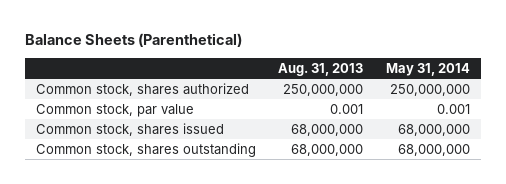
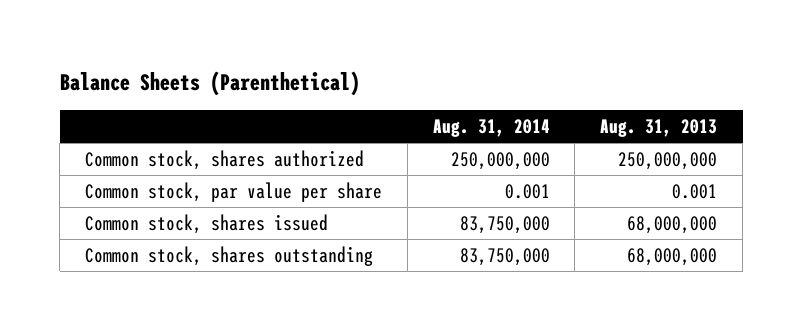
[385,62,470,76] May 31, 2014 -> none
none -> [432,118,550,137] Aug. 31, 2014
[36,103,195,117] Common stock, par value -> [84,182,382,203] Common stock, par value per share

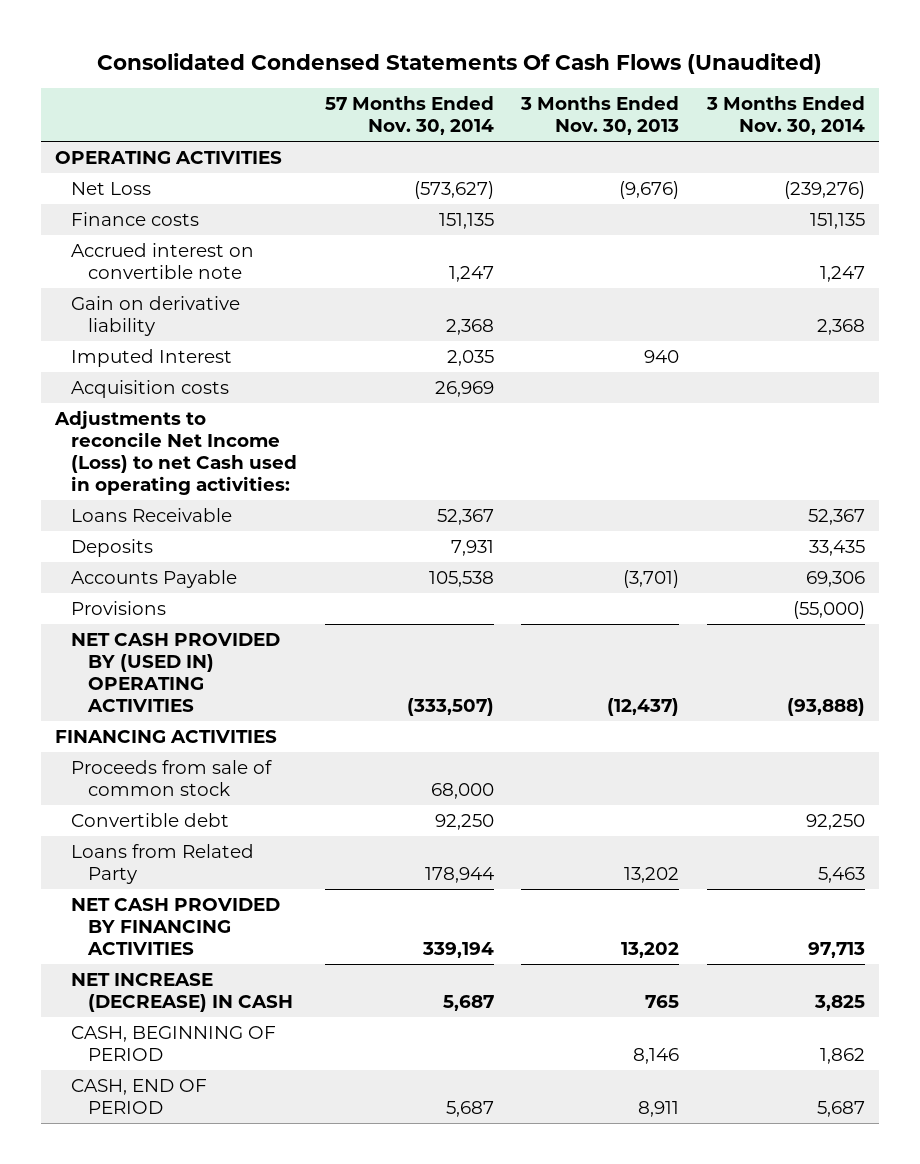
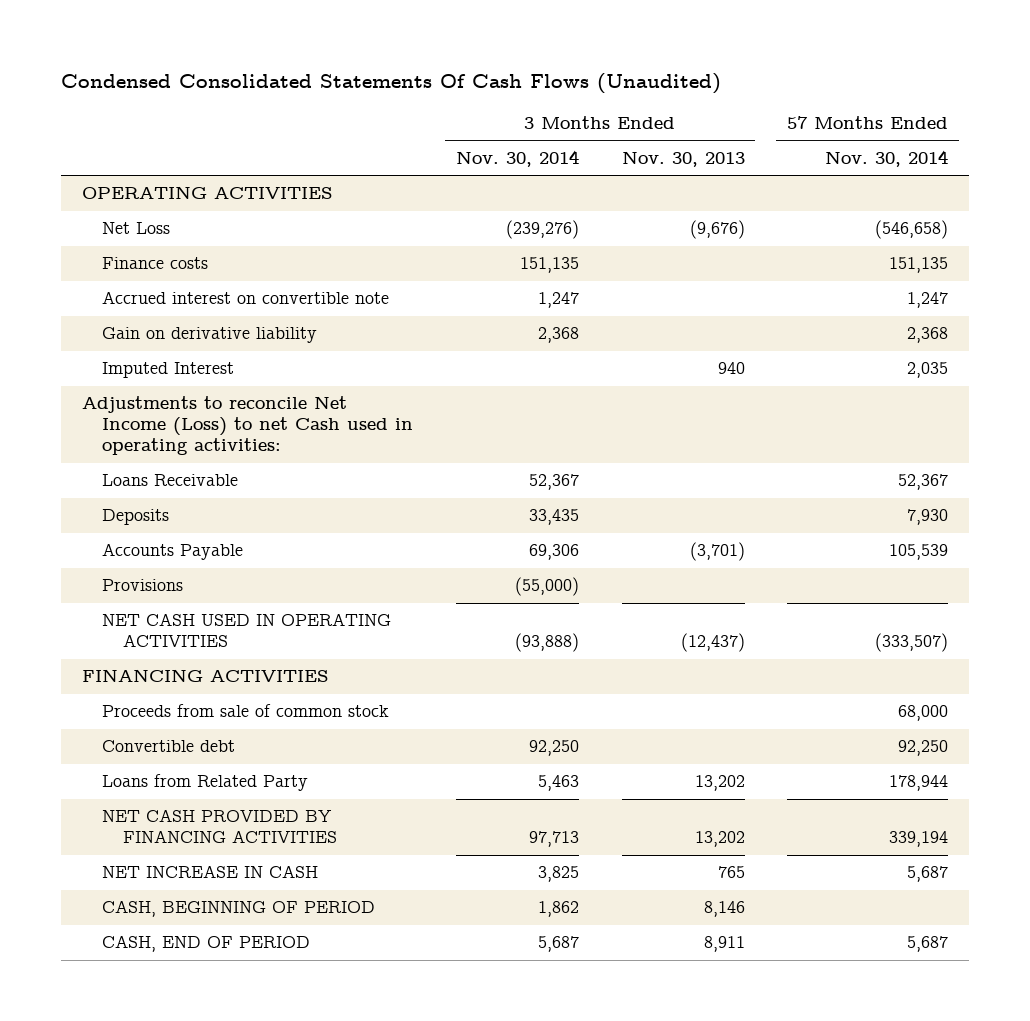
[96,52,822,74] Consolidated Condensed Statements Of Cash Flows (Unaudited) -> [60,73,721,95] Condensed Consolidated Statements Of Cash Flows (Unaudited)
[413,180,494,199] (573,627) -> [875,220,949,240] (546,658)
[71,379,230,398] Acquisition costs -> none
[450,539,494,556] 7,931 -> [907,509,949,526] 7,930
[428,570,494,587] 105,538 -> [889,544,949,561] 105,539
[71,632,281,712] NET CASH PROVIDED BY (USED IN) OPERATING ACTIVITIES -> [102,613,392,648] NET CASH USED IN OPERATING ACTIVITIES
[71,972,293,1012] NET INCREASE (DECREASE) IN CASH -> [102,865,319,879] NET INCREASE IN CASH

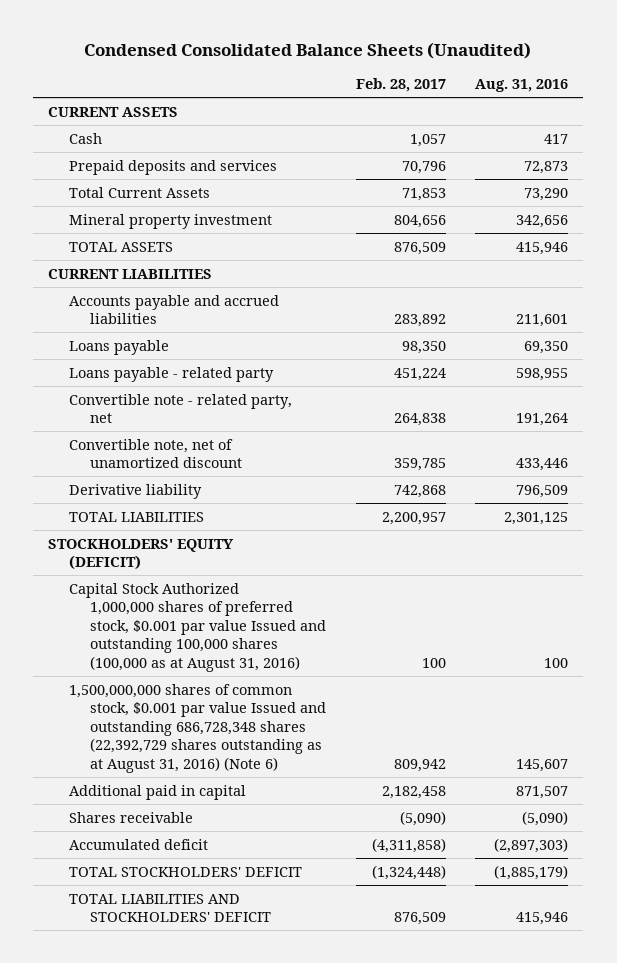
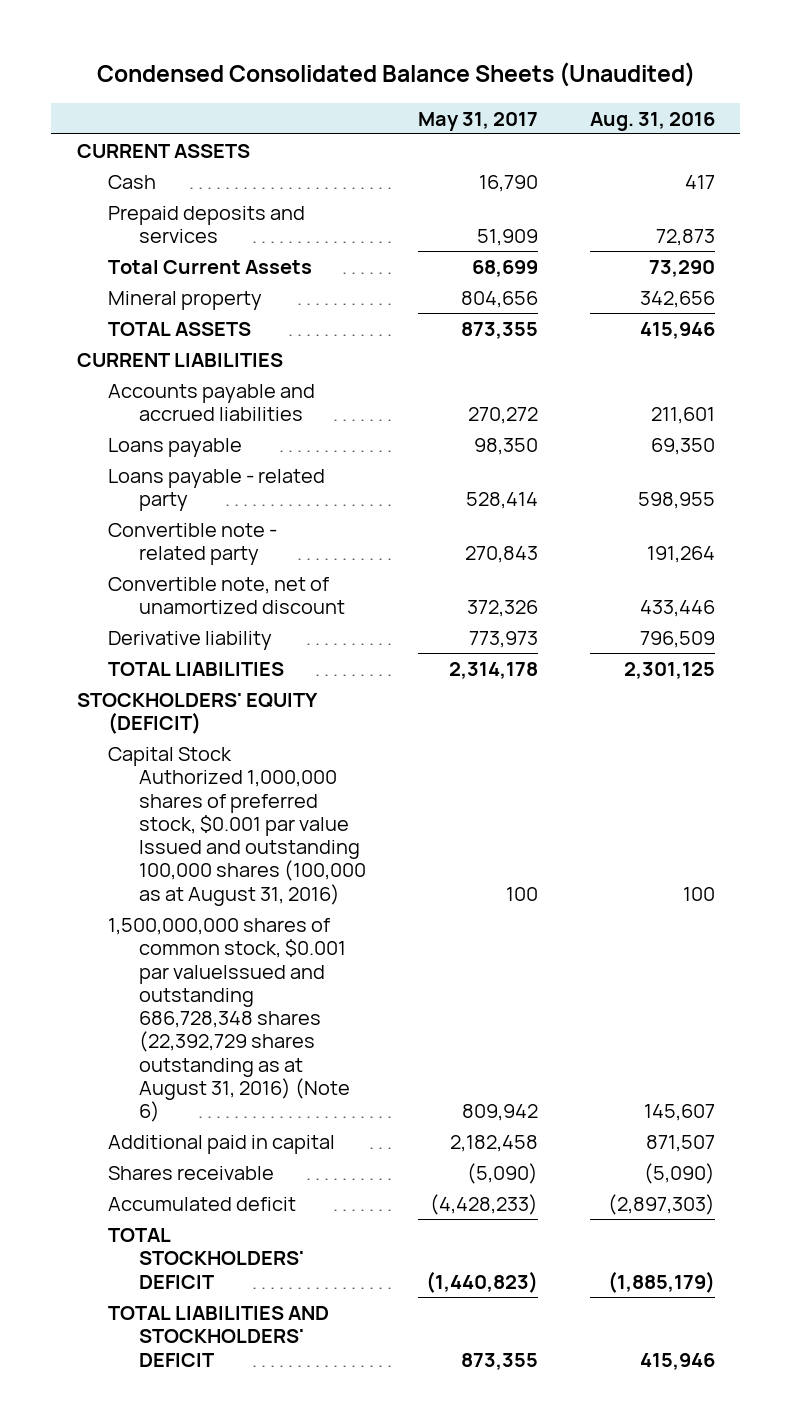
[355,78,446,93] Feb. 28, 2017 -> none
none -> [417,111,538,131] May 31, 2017
[69,213,273,229] Mineral property investment -> [108,290,263,310] Mineral property
[69,393,293,424] Convertible note - related party, net -> [108,522,278,566] Convertible note - related party
[69,683,327,773] 1,500,000,000 shares of common stock, $0.001 par value Issued and outstanding 686,728,348 shares (22,392,729 shares outstanding as at August 31, 2016) (Note 6) -> [108,917,351,1123] 1,500,000,000 shares of common stock, $0.001 par valueIssued and outstanding 686,728,348 shares (22,392,729 shares outstanding as at August 31, 2016) (Note 6)

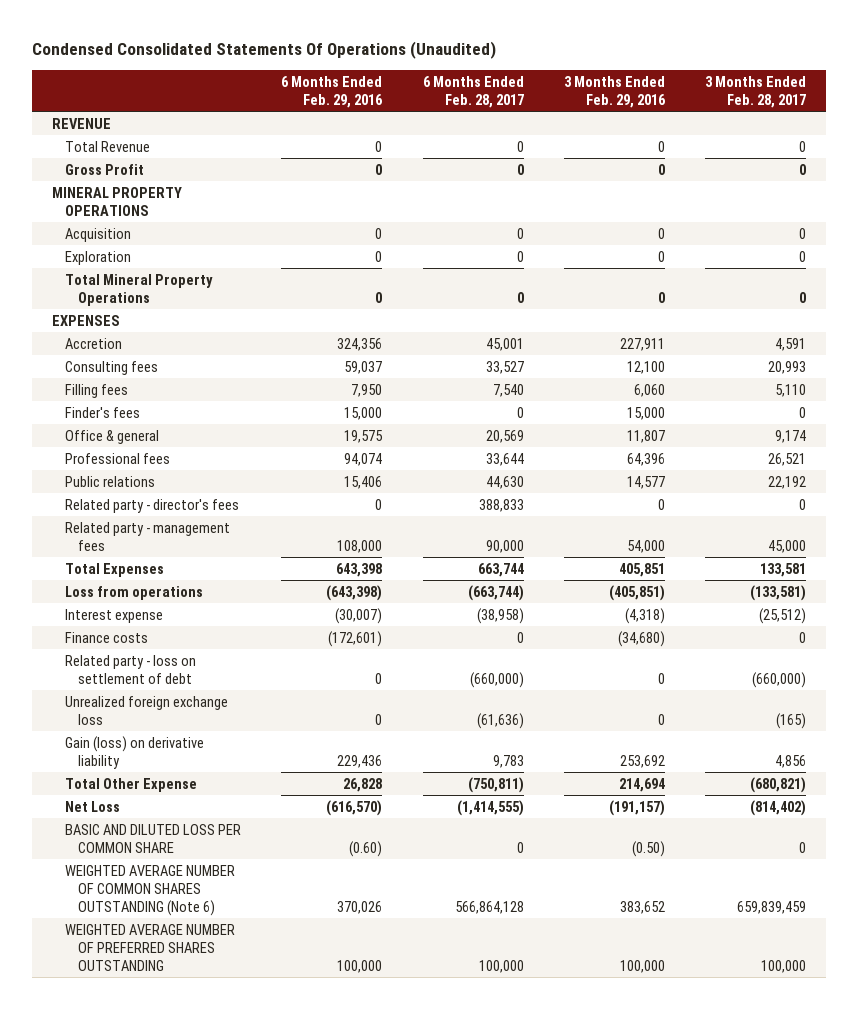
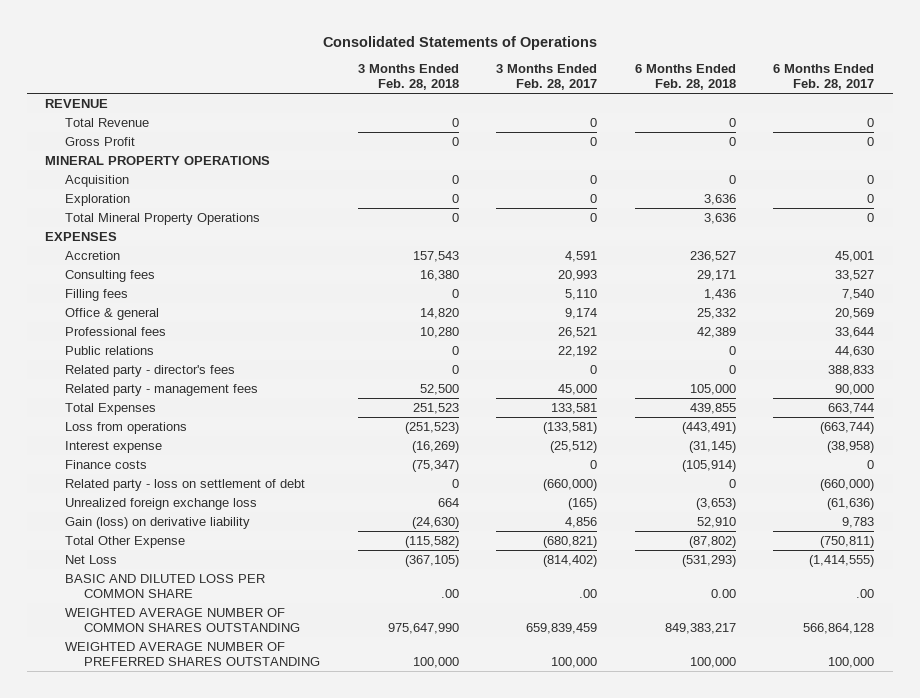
[32,41,497,60] Condensed Consolidated Statements Of Operations (Unaudited) -> [322,35,597,50] Consolidated Statements of Operations
[281,75,384,108] 6 Months Ended Feb. 29, 2016 -> none
[563,75,666,108] 3 Months Ended Feb. 29, 2016 -> none
none -> [357,64,459,91] 3 Months Ended Feb. 28, 2018
none -> [634,64,736,91] 6 Months Ended Feb. 28, 2018
[65,406,141,418] Finder's fees -> none
[516,841,524,853] 0 -> [856,588,875,598] .00
[799,841,807,853] 0 -> [579,588,598,598] .00
[65,864,236,916] WEIGHTED AVERAGE NUMBER OF COMMON SHARES OUTSTANDING (Note 6) -> [64,607,301,632] WEIGHTED AVERAGE NUMBER OF COMMON SHARES OUTSTANDING

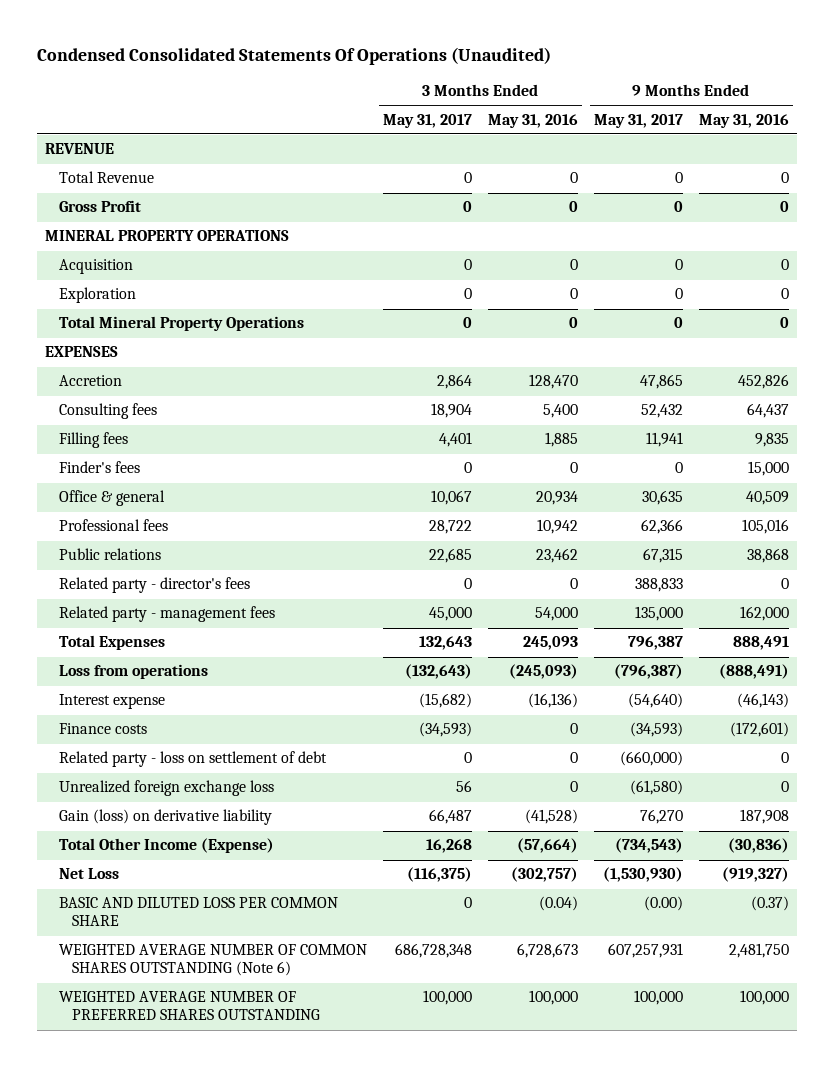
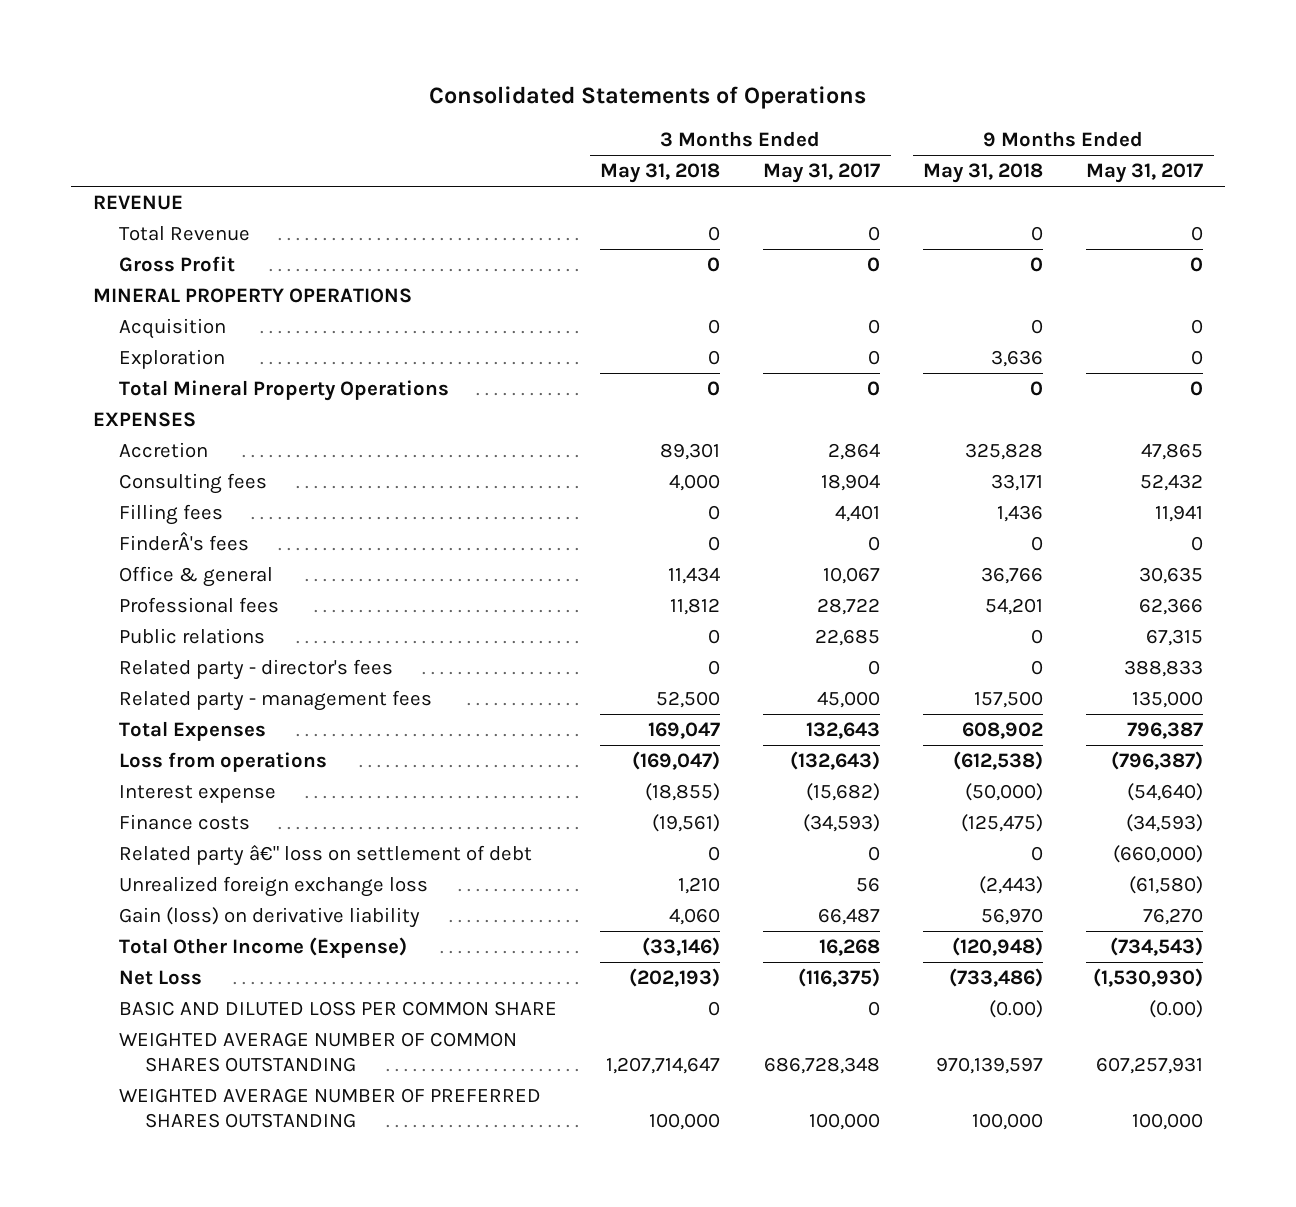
[37,47,552,66] Condensed Consolidated Statements Of Operations (Unaudited) -> [429,86,867,110] Consolidated Statements of Operations
[487,113,578,128] May 31, 2016 -> none
[698,113,789,128] May 31, 2016 -> none
none -> [600,163,721,184] May 31, 2018
none -> [923,163,1044,184] May 31, 2018
[58,461,140,474] Finder's fees -> [119,530,250,551] FinderÂ's fees
[58,751,327,768] Related party - loss on settlement of debt -> [119,843,533,866] Related party â€" loss on settlement of debt
[58,944,367,977] WEIGHTED AVERAGE NUMBER OF COMMON SHARES OUTSTANDING (Note 6) -> [119,1031,518,1073] WEIGHTED AVERAGE NUMBER OF COMMON SHARES OUTSTANDING

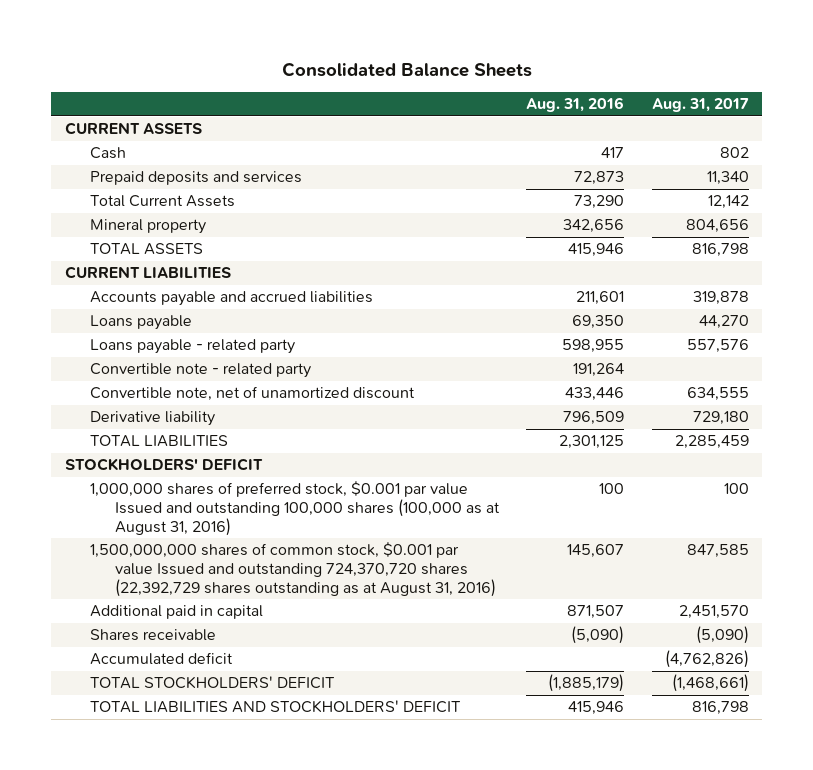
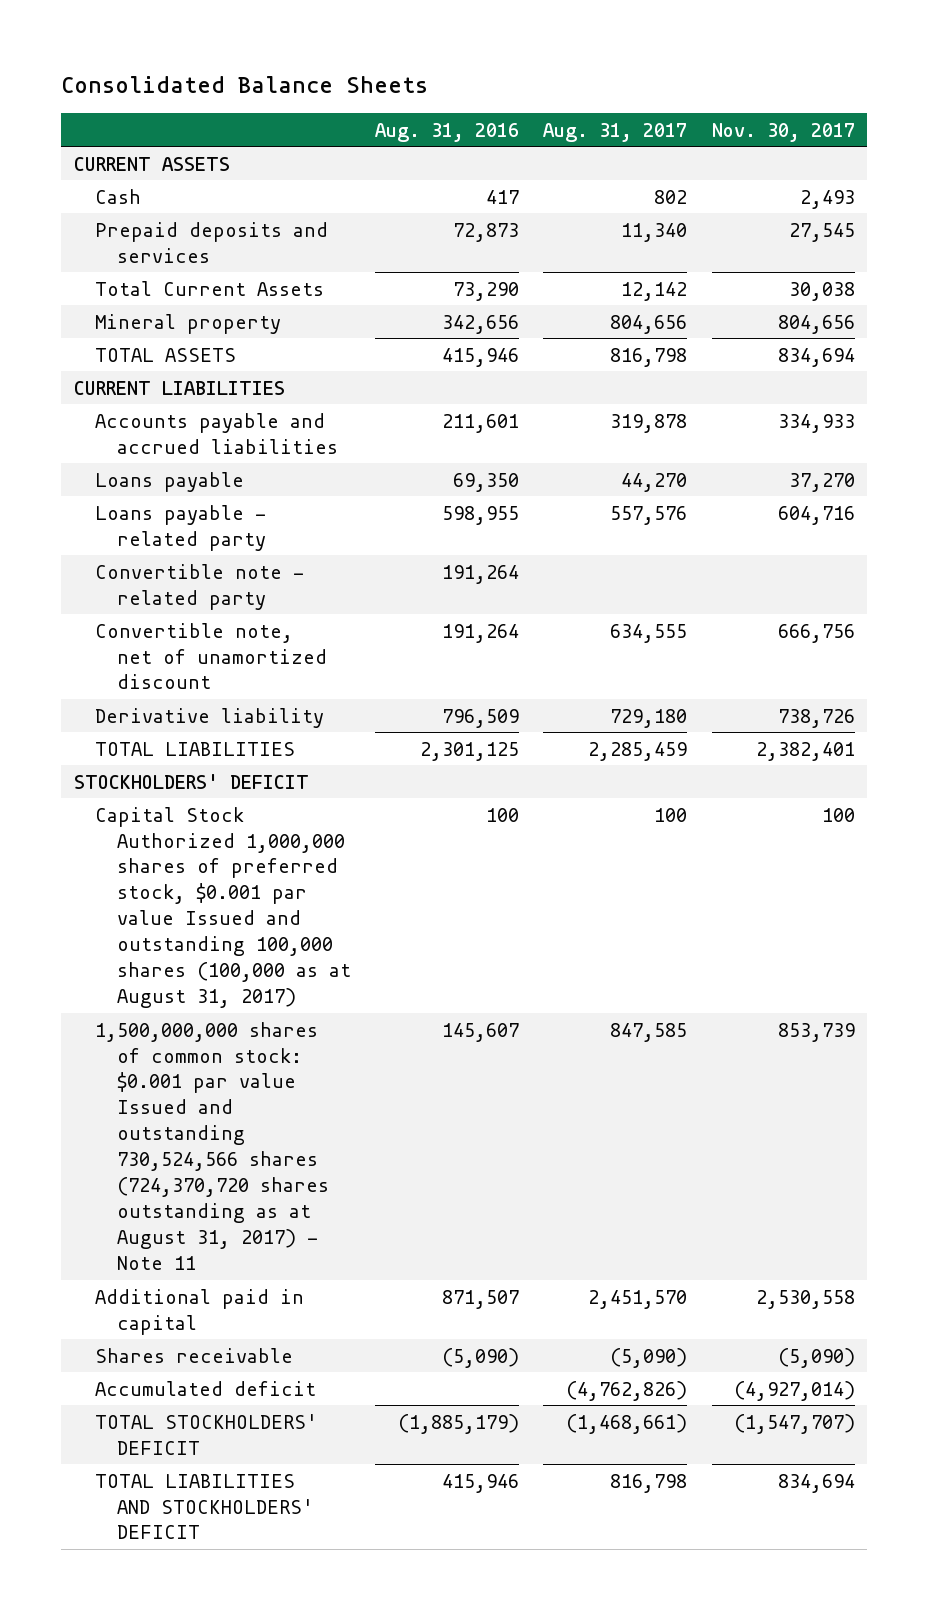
none -> [711,122,855,142] Nov. 30, 2017
[565,387,625,402] 433,446 -> [442,623,520,643] 191,264
[89,481,501,536] 1,000,000 shares of preferred stock, $0.001 par value Issued and outstanding 100,000 shares (100,000 as at August 31, 2016) -> [95,806,351,1009] Capital Stock Authorized 1,000,000 shares of preferred stock, $0.001 par value Issued and outstanding 100,000 shares (100,000 as at August 31, 2017)
[89,542,497,597] 1,500,000,000 shares of common stock, $0.001 par value Issued and outstanding 724,370,720 shares (22,392,729 shares outstanding as at August 31, 2016) -> [95,1021,329,1271] 1,500,000,000 shares of common stock: $0.001 par value Issued and outstanding 730,524,566 shares (724,370,720 shares outstanding as at August 31, 2017) - Note 11

